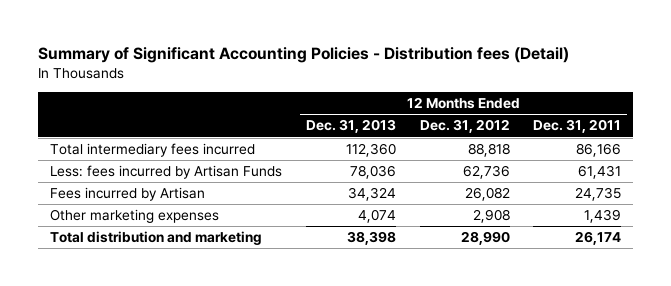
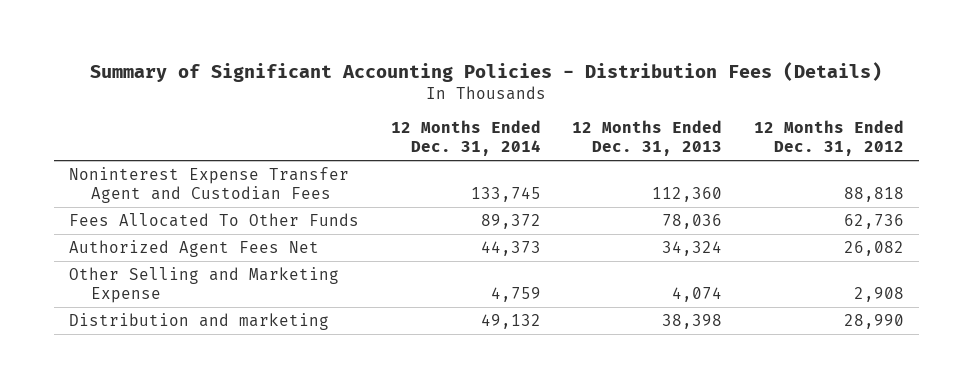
[37,47,569,64] Summary of Significant Accounting Policies - Distribution fees (Detail) -> [90,61,883,82] Summary of Significant Accounting Policies - Distribution Fees (Details)
[533,119,622,134] Dec. 31, 2011 -> none
none -> [390,119,541,157] 12 Months Ended Dec. 31, 2014
[49,143,255,158] Total intermediary fees incurred -> [69,166,350,204] Noninterest Expense Transfer Agent and Custodian Fees
[49,165,282,180] Less: fees incurred by Artisan Funds -> [69,212,360,227] Fees Allocated To Other Funds
[49,187,205,202] Fees incurred by Artisan -> [69,239,320,257] Authorized Agent Fees Net
[49,209,219,224] Other marketing expenses -> [69,266,340,304] Other Selling and Marketing Expense
[49,231,262,246] Total distribution and marketing -> [69,312,330,330] Distribution and marketing

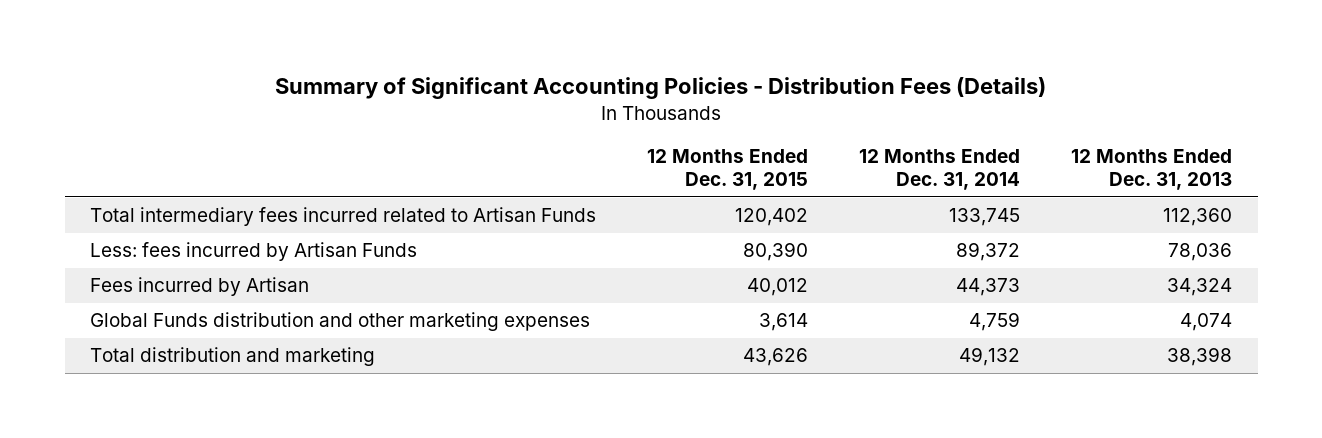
[753,119,904,157] 12 Months Ended Dec. 31, 2012 -> none
none -> [647,149,809,191] 12 Months Ended Dec. 31, 2015
[69,166,350,204] Noninterest Expense Transfer Agent and Custodian Fees -> [90,207,597,227] Total intermediary fees incurred related to Artisan Funds
[69,212,360,227] Fees Allocated To Other Funds -> [90,242,418,262] Less: fees incurred by Artisan Funds
[69,239,320,257] Authorized Agent Fees Net -> [90,277,310,297] Fees incurred by Artisan
[69,266,340,304] Other Selling and Marketing Expense -> [90,312,591,332] Global Funds distribution and other marketing expenses
[69,312,330,330] Distribution and marketing -> [90,347,376,367] Total distribution and marketing

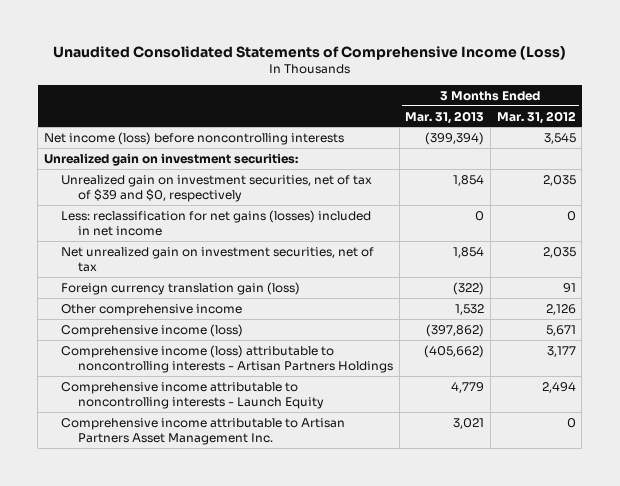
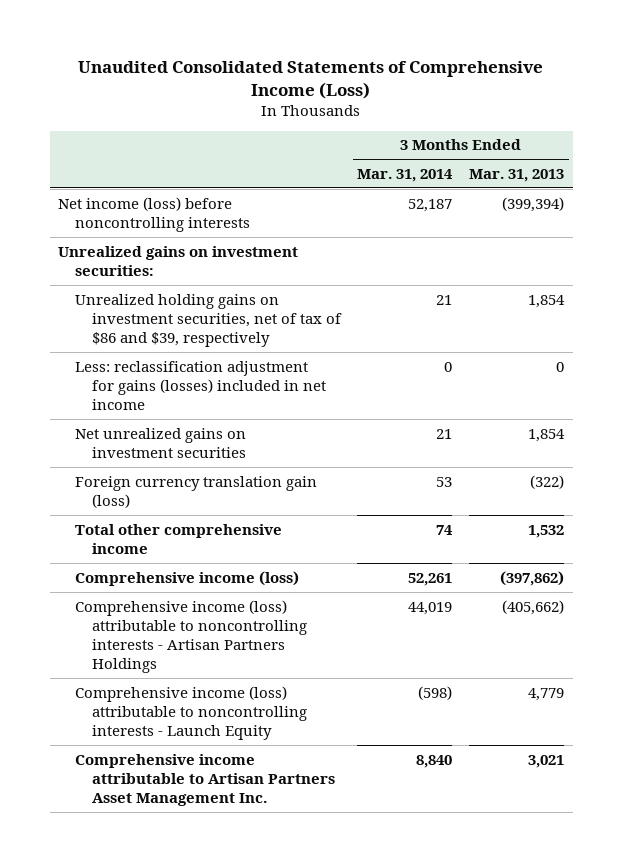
[496,110,576,124] Mar. 31, 2012 -> none
none -> [357,168,454,182] Mar. 31, 2014
[43,152,298,166] Unrealized gain on investment securities: -> [58,245,299,276] Unrealized gains on investment securities:
[61,174,373,203] Unrealized gain on investment securities, net of tax of $39 and $0, respectively -> [74,293,342,347] Unrealized holding gains on investment securities, net of tax of $86 and $39, respectively
[61,209,372,237] Less: reclassification for net gains (losses) included in net income -> [74,360,326,410] Less: reclassification adjustment for gains (losses) included in net income
[61,246,375,273] Net unrealized gain on investment securities, net of tax -> [74,427,246,458] Net unrealized gains on investment securities
[61,303,243,316] Other comprehensive income -> [74,523,282,554] Total other comprehensive income
[61,381,325,410] Comprehensive income attributable to noncontrolling interests - Launch Equity -> [74,685,307,740] Comprehensive income (loss) attributable to noncontrolling interests - Launch Equity

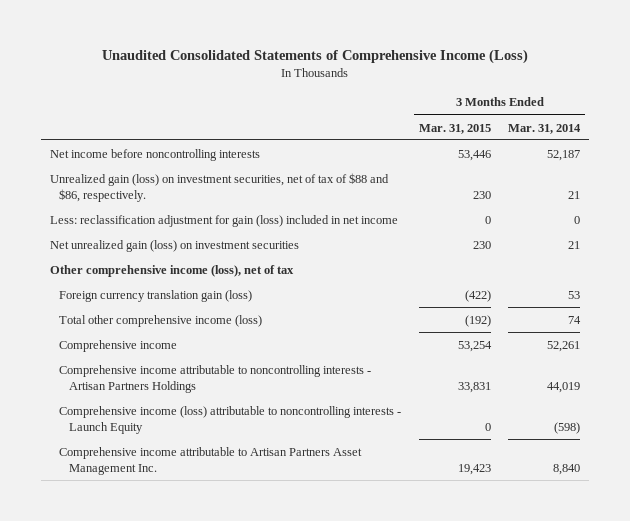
[469,168,565,182] Mar. 31, 2013 -> none
none -> [418,123,491,134] Mar. 31, 2015
[58,245,299,276] Unrealized gains on investment securities: -> none
[58,196,250,232] Net income (loss) before noncontrolling interests -> [49,148,260,161] Net income before noncontrolling interests
[74,293,342,347] Unrealized holding gains on investment securities, net of tax of $86 and $39, respectively -> [49,172,389,202] Unrealized gain (loss) on investment securities, net of tax of $88 and $86, respectively.
[74,360,326,410] Less: reclassification adjustment for gains (losses) included in net income -> [49,214,398,227] Less: reclassification adjustment for gain (loss) included in net income
[74,427,246,458] Net unrealized gains on investment securities -> [49,239,299,252] Net unrealized gain (loss) on investment securities
none -> [49,264,294,277] Other comprehensive income (loss), net of tax
[74,523,282,554] Total other comprehensive income -> [59,314,263,327] Total other comprehensive income (loss)
[74,570,299,586] Comprehensive income (loss) -> [59,339,178,352] Comprehensive income
[74,599,307,674] Comprehensive income (loss) attributable to noncontrolling interests - Artisan Partners Holdings -> [59,364,372,393] Comprehensive income attributable to noncontrolling interests - Artisan Partners Holdings

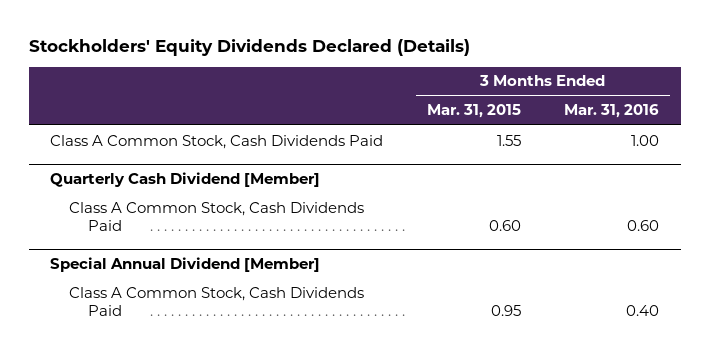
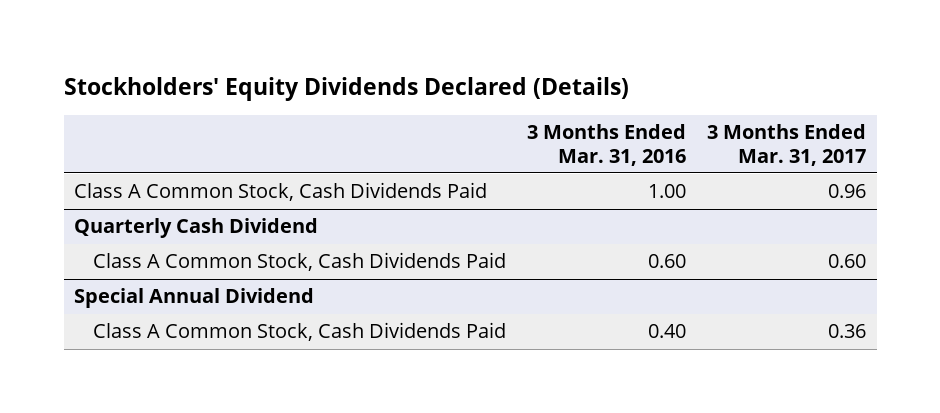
[426,104,521,119] Mar. 31, 2015 -> none
none -> [707,123,867,166] 3 Months Ended Mar. 31, 2017
[50,171,321,187] Quarterly Cash Dividend [Member] -> [74,218,319,239] Quarterly Cash Dividend
[50,256,321,272] Special Annual Dividend [Member] -> [74,288,315,309] Special Annual Dividend

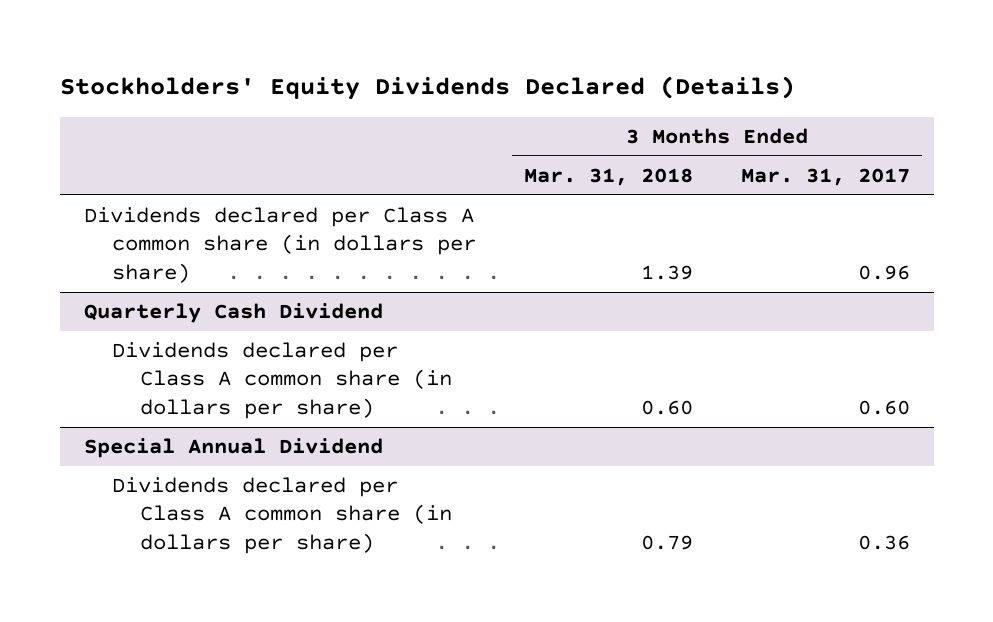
[526,123,686,166] 3 Months Ended Mar. 31, 2016 -> none
none -> [523,167,693,186] Mar. 31, 2018
[74,182,488,202] Class A Common Stock, Cash Dividends Paid -> [83,207,476,283] Dividends declared per Class A common share (in dollars per share)
[92,252,506,272] Class A Common Stock, Cash Dividends Paid -> [111,342,452,419] Dividends declared per Class A common share (in dollars per share)
[92,322,506,342] Class A Common Stock, Cash Dividends Paid -> [111,477,452,554] Dividends declared per Class A common share (in dollars per share)

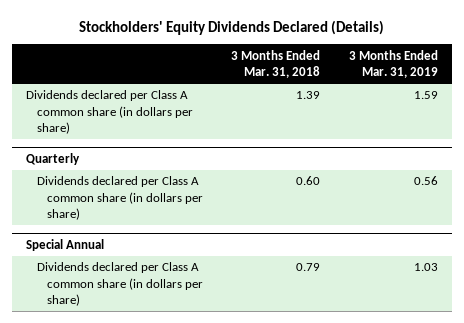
[740,167,910,186] Mar. 31, 2017 -> none
none -> [348,49,438,79] 3 Months Ended Mar. 31, 2019
[83,303,383,324] Quarterly Cash Dividend -> [26,152,81,165] Quarterly
[83,438,383,459] Special Annual Dividend -> [26,238,105,251] Special Annual

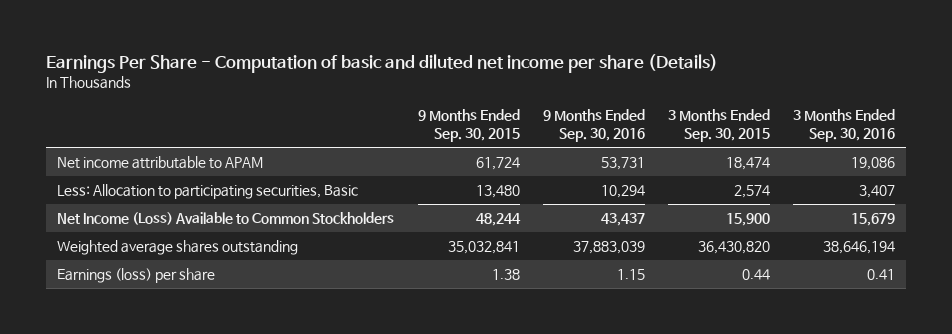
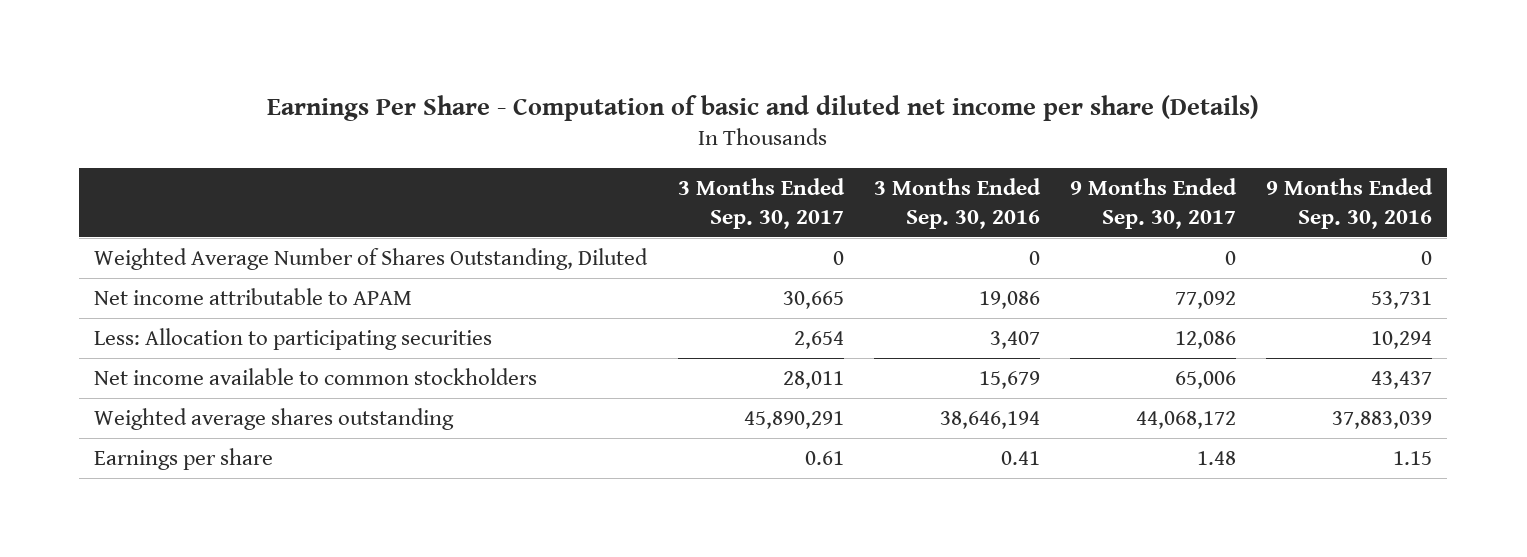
[417,108,520,143] 9 Months Ended Sep. 30, 2015 -> none
[667,108,770,143] 3 Months Ended Sep. 30, 2015 -> none
none -> [677,178,845,230] 3 Months Ended Sep. 30, 2017
none -> [1070,178,1238,230] 9 Months Ended Sep. 30, 2017
none -> [94,247,649,270] Weighted Average Number of Shares Outstanding, Diluted
[57,183,359,199] Less: Allocation to participating securities, Basic -> [94,327,493,350] Less: Allocation to participating securities
[57,211,395,225] Net Income (Loss) Available to Common Stockholders -> [94,367,538,385] Net income available to common stockholders
[57,267,216,283] Earnings (loss) per share -> [94,447,274,470] Earnings per share

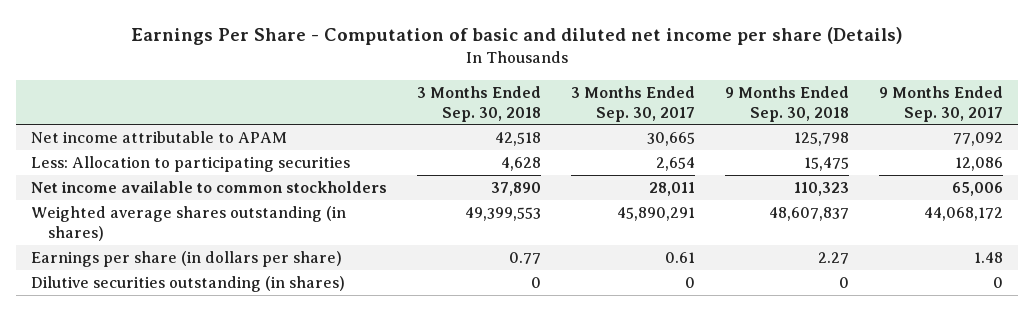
[873,178,1041,230] 3 Months Ended Sep. 30, 2016 -> none
[1266,178,1434,230] 9 Months Ended Sep. 30, 2016 -> none
none -> [417,85,542,122] 3 Months Ended Sep. 30, 2018
none -> [724,85,849,122] 9 Months Ended Sep. 30, 2018
[94,247,649,270] Weighted Average Number of Shares Outstanding, Diluted -> none
[94,407,455,430] Weighted average shares outstanding -> [31,205,347,242] Weighted average shares outstanding (in shares)
[94,447,274,470] Earnings per share -> [31,250,343,267] Earnings per share (in dollars per share)
none -> [31,275,346,292] Dilutive securities outstanding (in shares)

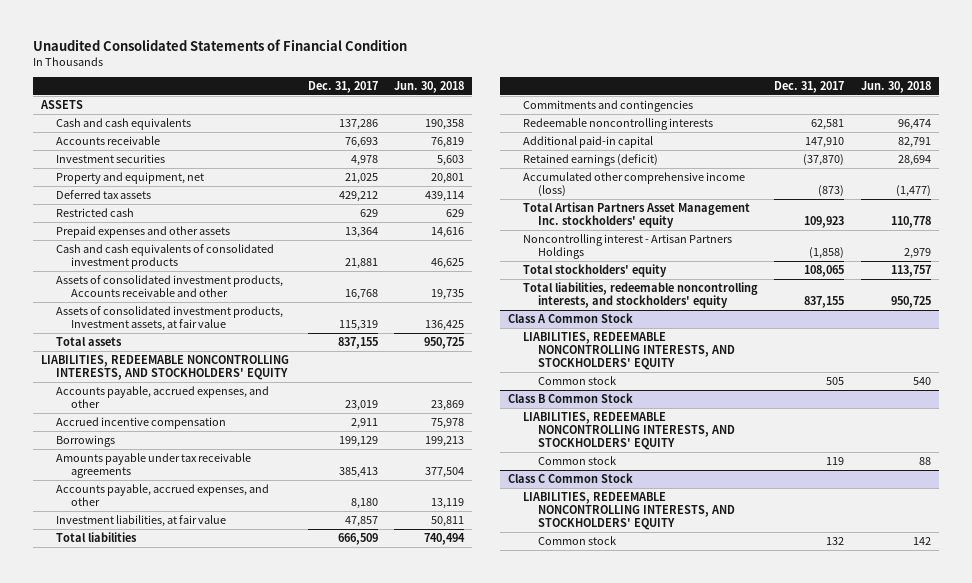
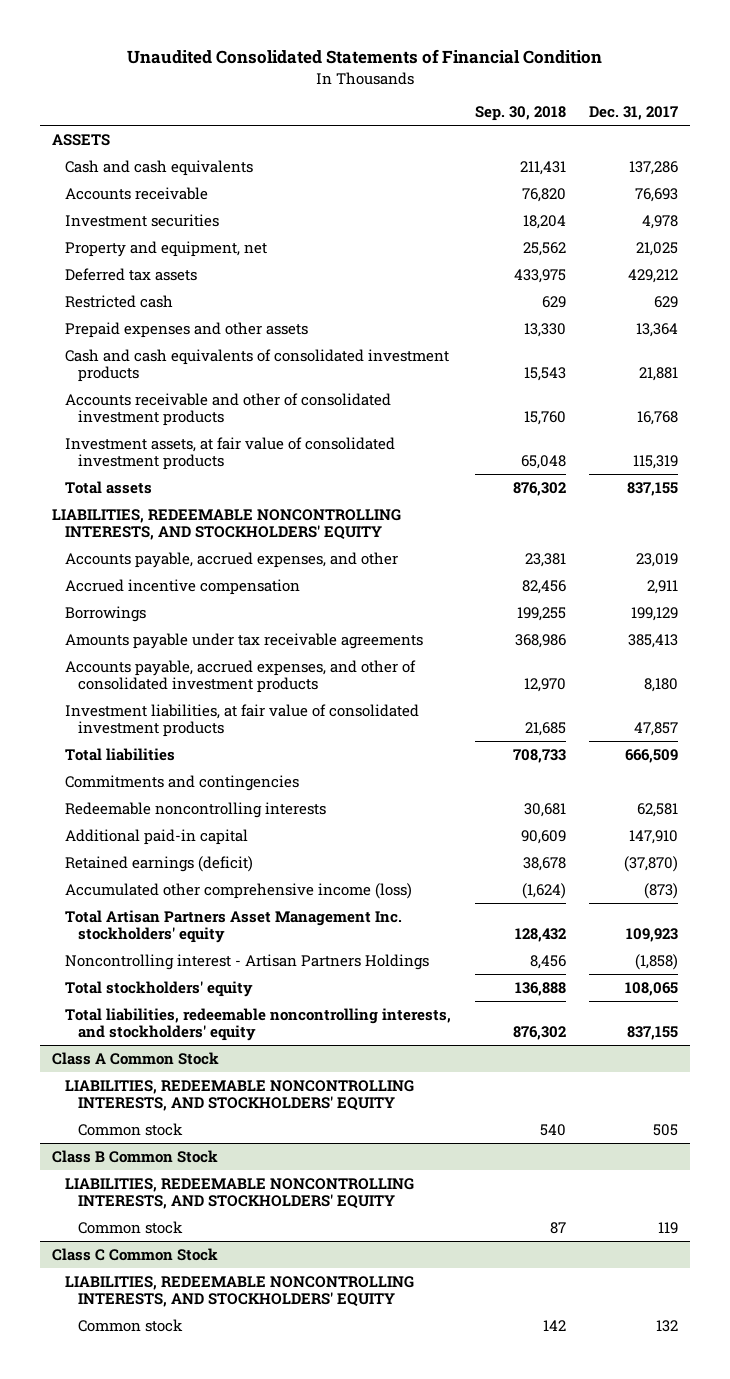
[393,81,464,94] Jun. 30, 2018 -> none
none -> [474,106,566,122] Sep. 30, 2018
[56,274,284,298] Assets of consolidated investment products, Accounts receivable and other -> [64,392,391,427] Accounts receivable and other of consolidated investment products
[56,305,284,332] Assets of consolidated investment products, Investment assets, at fair value -> [64,436,395,471] Investment assets, at fair value of consolidated investment products
[56,483,270,507] Accounts payable, accrued expenses, and other -> [64,659,416,694] Accounts payable, accrued expenses, and other of consolidated investment products
[56,514,227,527] Investment liabilities, at fair value -> [64,703,419,738] Investment liabilities, at fair value of consolidated investment products

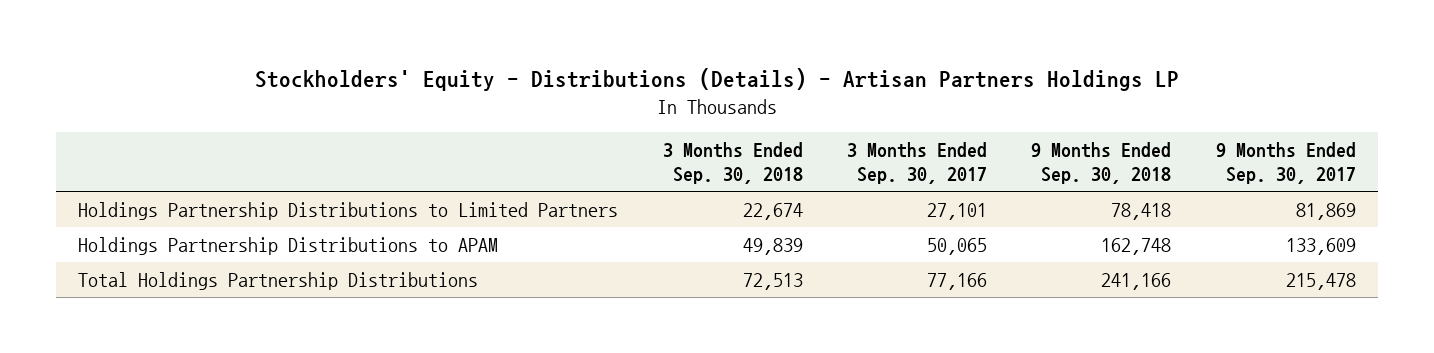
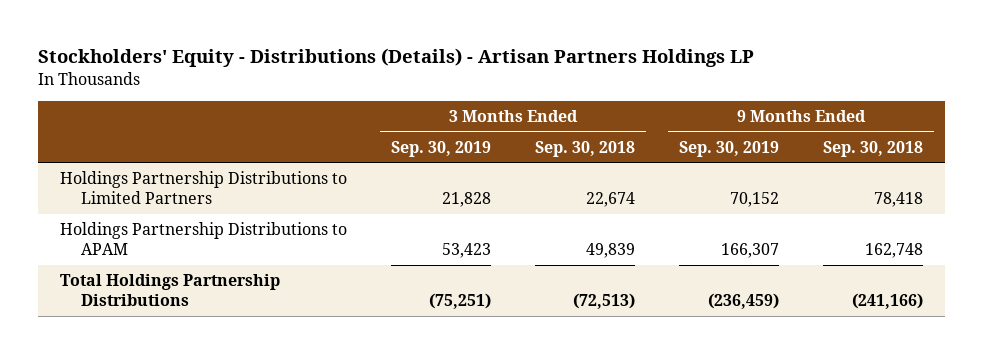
[846,142,987,185] 3 Months Ended Sep. 30, 2017 -> none
[1215,142,1356,185] 9 Months Ended Sep. 30, 2017 -> none
none -> [391,140,492,157] Sep. 30, 2019
none -> [679,140,780,157] Sep. 30, 2019
[742,272,803,290] 72,513 -> [573,293,636,310] (72,513)
[1101,272,1172,290] 241,166 -> [852,293,924,310] (241,166)

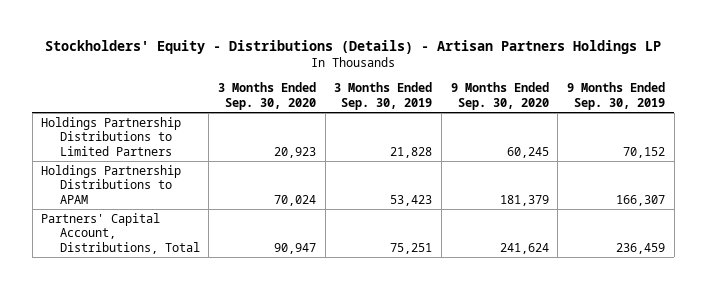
[535,140,636,157] Sep. 30, 2018 -> none
[823,140,924,157] Sep. 30, 2018 -> none
none -> [218,82,317,111] 3 Months Ended Sep. 30, 2020
none -> [450,82,549,111] 9 Months Ended Sep. 30, 2020
[60,274,281,307] Total Holdings Partnership Distributions -> [41,212,200,255] Partners' Capital Account, Distributions, Total
[429,293,492,310] (75,251) -> [390,243,433,255] 75,251
[708,293,780,310] (236,459) -> [615,243,665,255] 236,459

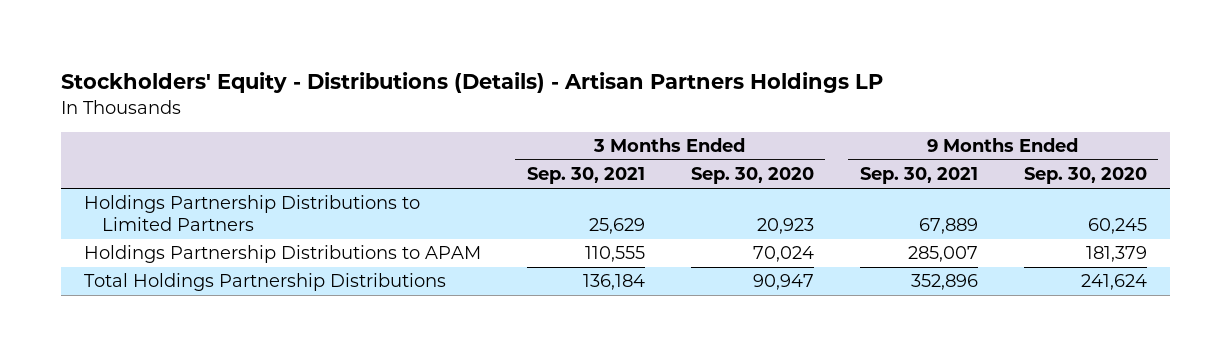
[334,82,433,111] 3 Months Ended Sep. 30, 2019 -> none
[566,82,665,111] 9 Months Ended Sep. 30, 2019 -> none
none -> [526,167,645,185] Sep. 30, 2021
none -> [859,167,978,185] Sep. 30, 2021
[41,212,200,255] Partners' Capital Account, Distributions, Total -> [83,273,446,292] Total Holdings Partnership Distributions

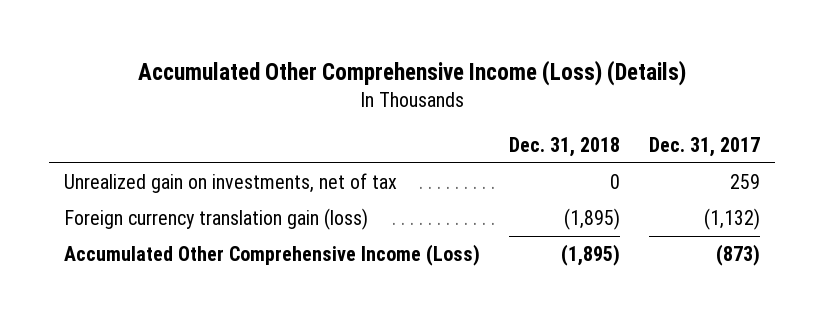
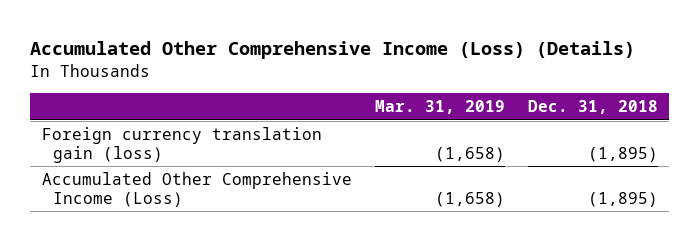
[649,136,761,157] Dec. 31, 2017 -> none
none -> [374,100,505,115] Mar. 31, 2019
[63,172,397,193] Unrealized gain on investments, net of tax -> none

